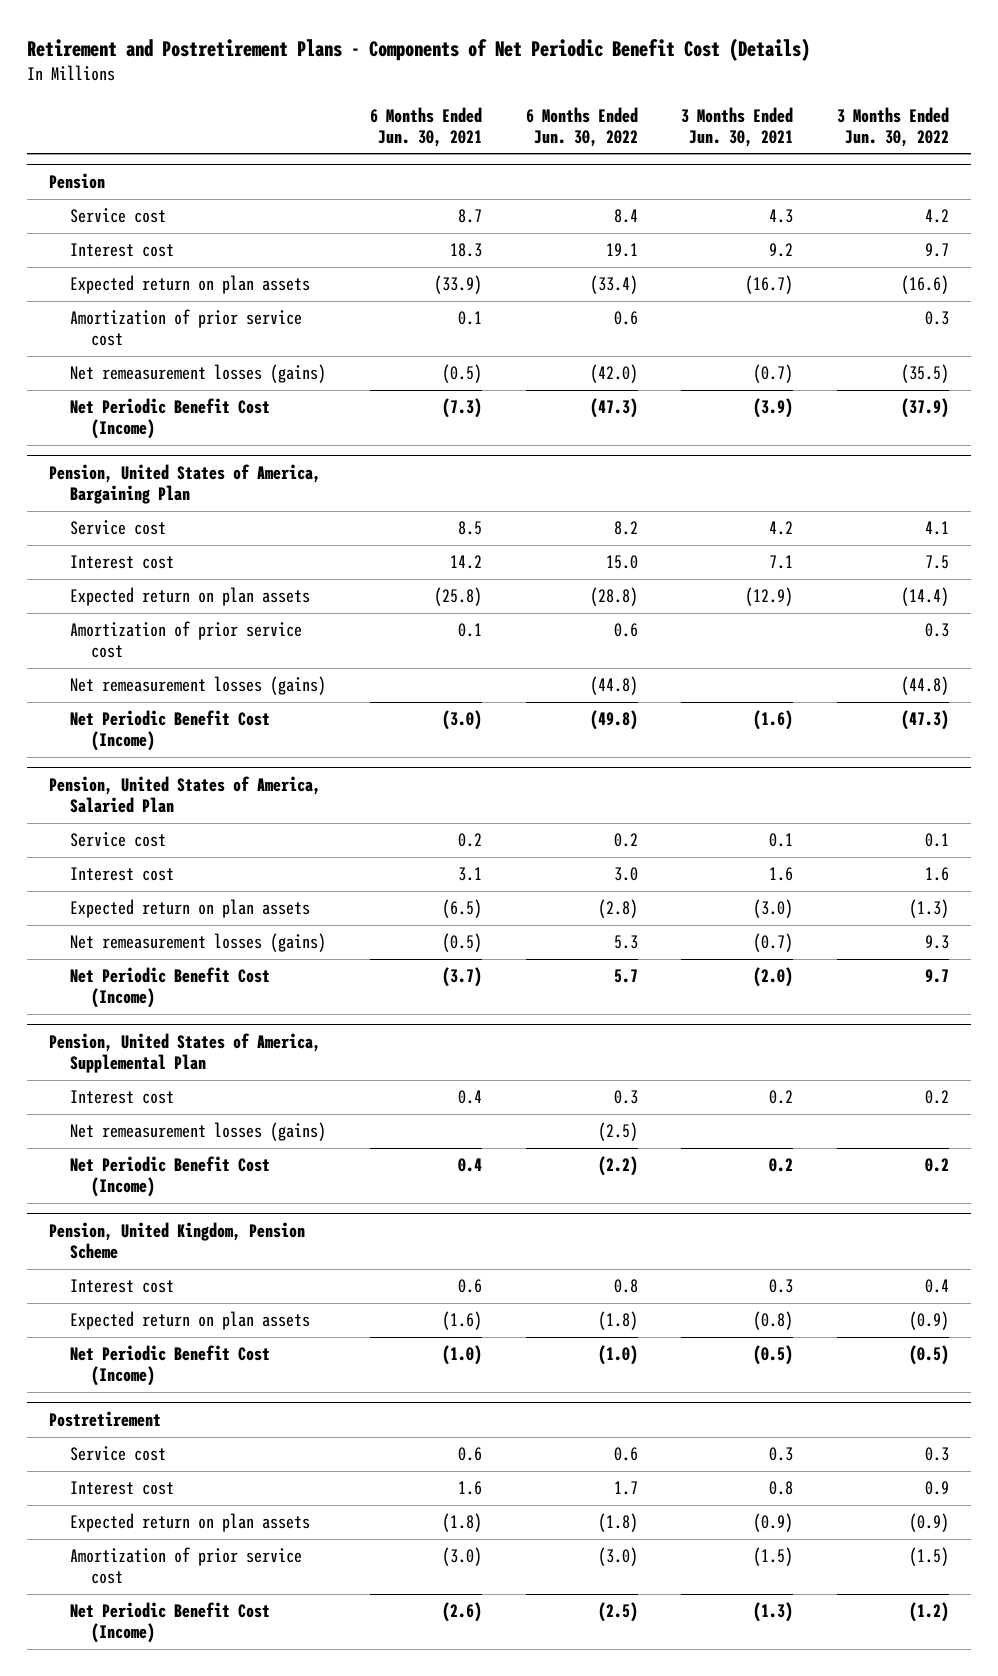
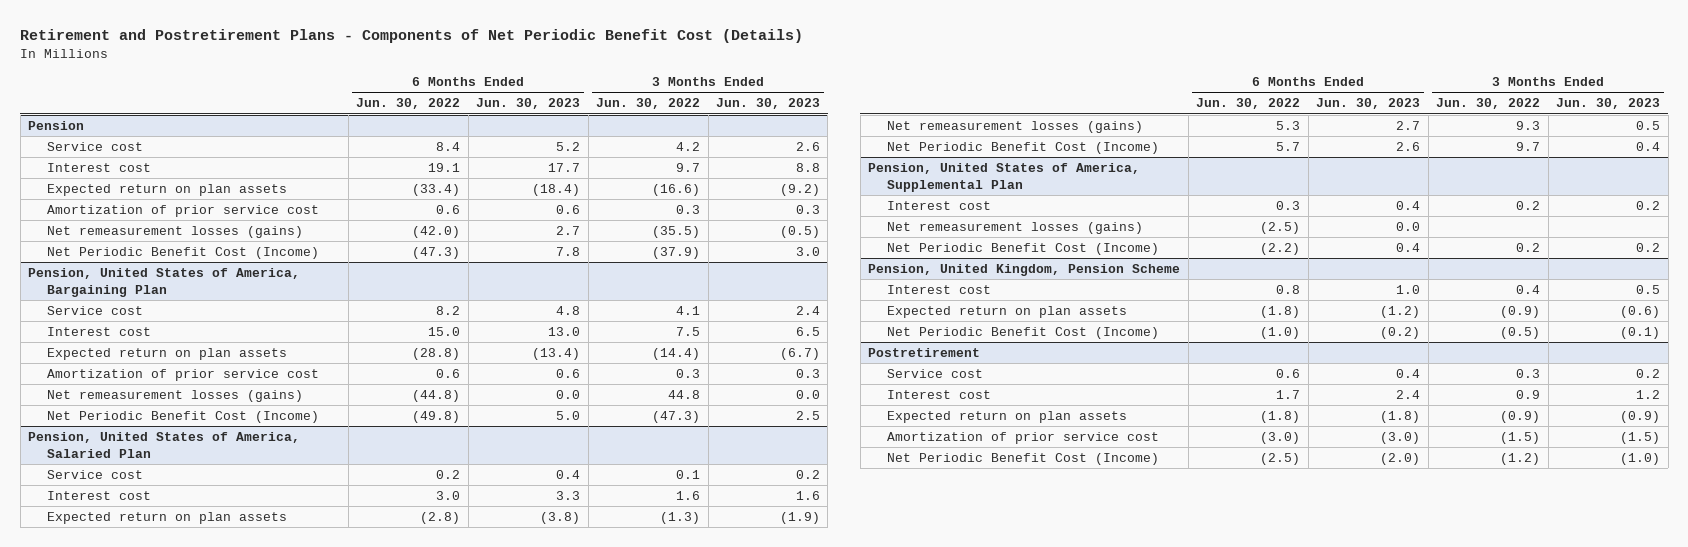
[369,106,482,147] 6 Months Ended Jun. 30, 2021 -> none
[681,106,794,147] 3 Months Ended Jun. 30, 2021 -> none
none -> [476,98,581,110] Jun. 30, 2023
none -> [716,98,821,110] Jun. 30, 2023
[901,676,950,696] (44.8) -> [668,390,701,400] 44.8

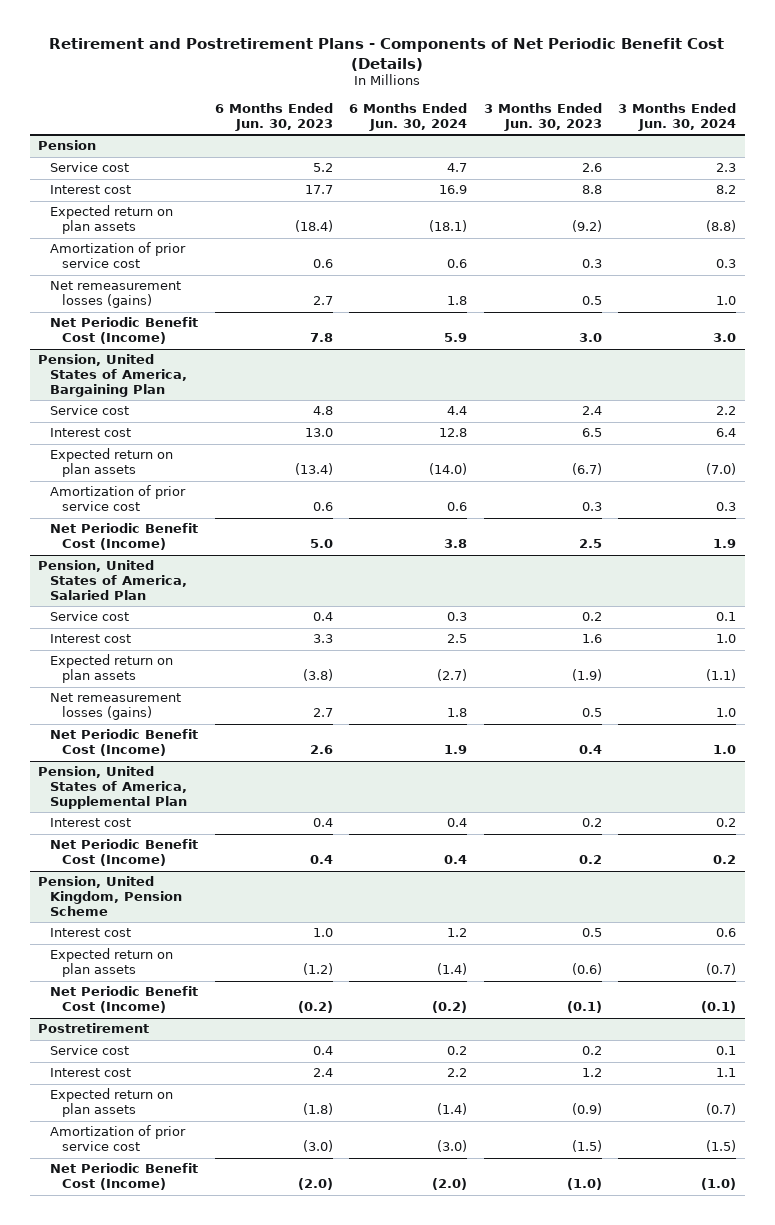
[356,98,461,110] Jun. 30, 2022 -> none
[596,98,701,110] Jun. 30, 2022 -> none
none -> [349,103,468,131] 6 Months Ended Jun. 30, 2024
none -> [618,103,737,131] 3 Months Ended Jun. 30, 2024
[780,226,821,239] (0.5) -> [581,296,602,306] 0.5
[47,390,304,403] Net remeasurement losses (gains) -> none
[887,222,1144,235] Net remeasurement losses (gains) -> none

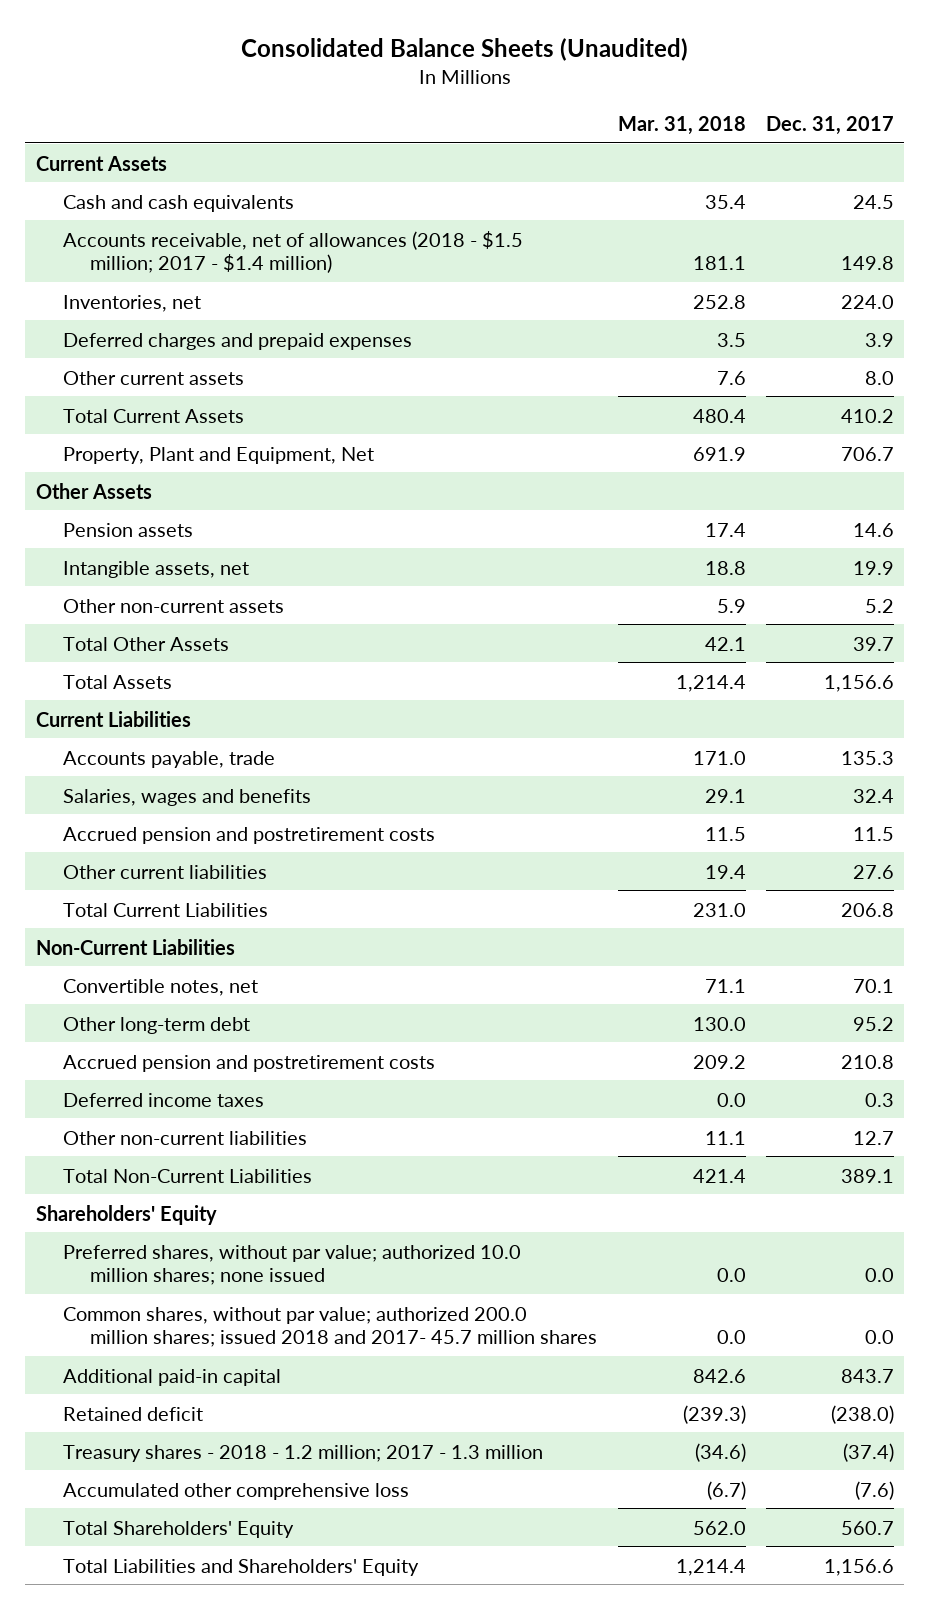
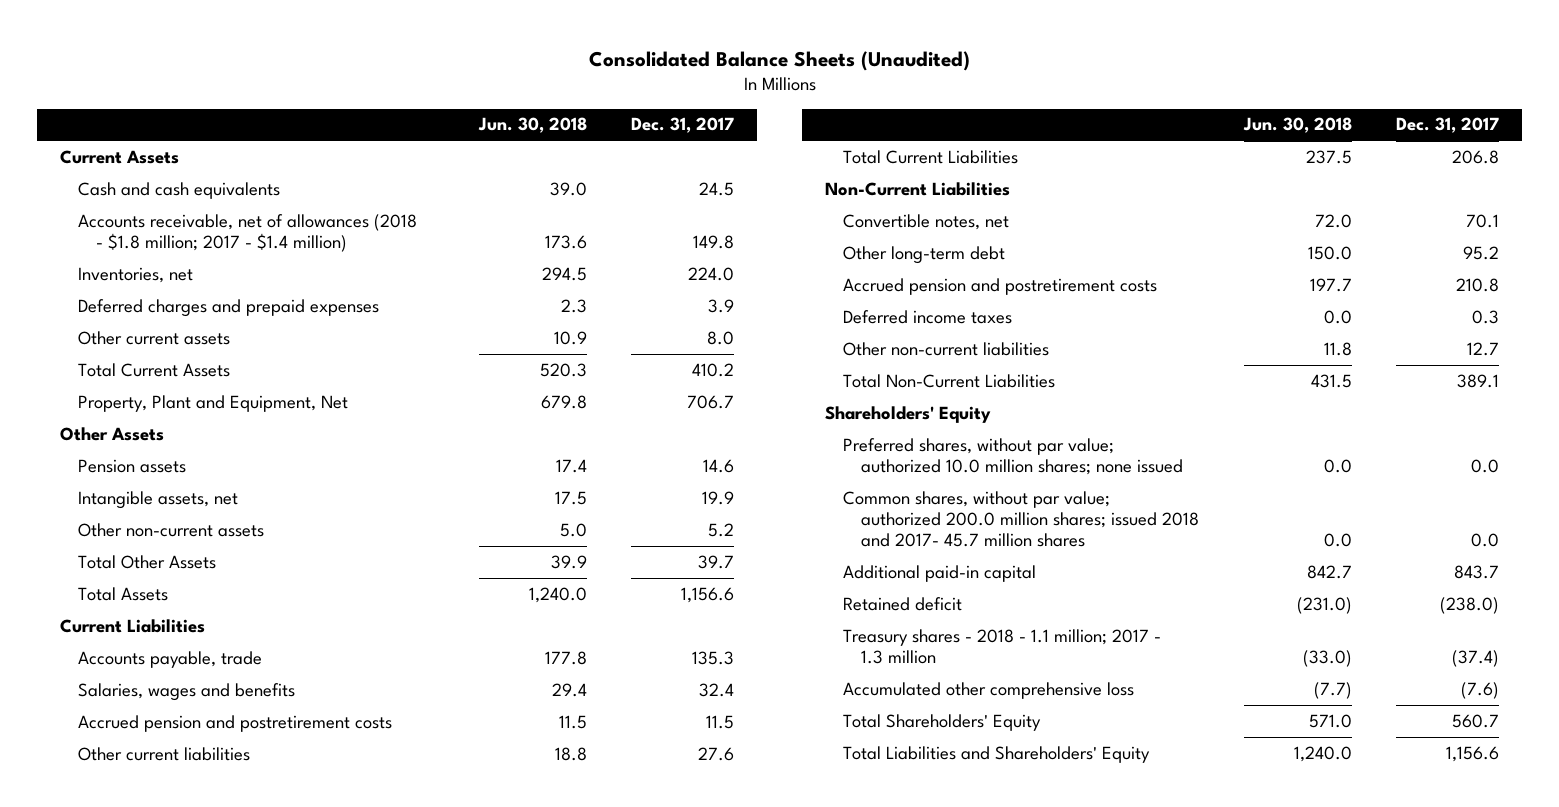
[617,115,746,135] Mar. 31, 2018 -> none
none -> [477,117,587,134] Jun. 30, 2018
[62,230,523,274] Accounts receivable, net of allowances (2018 - $1.5 million; 2017 - $1.4 million) -> [77,213,417,253] Accounts receivable, net of allowances (2018 - $1.8 million; 2017 - $1.4 million)
[62,1444,543,1462] Treasury shares - 2018 - 1.2 million; 2017 - 1.3 million -> [842,628,1161,665] Treasury shares - 2018 - 1.1 million; 2017 - 1.3 million

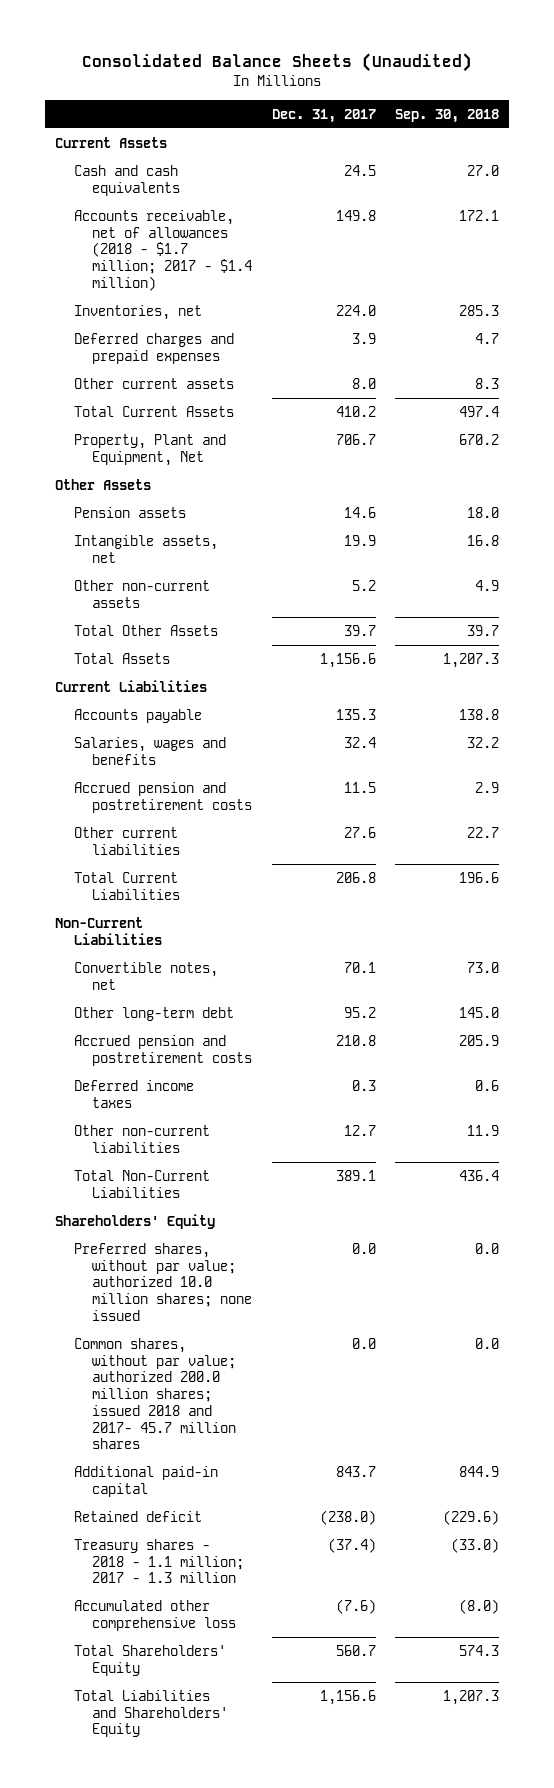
[477,117,587,134] Jun. 30, 2018 -> none
none -> [395,108,500,123] Sep. 30, 2018
[77,213,417,253] Accounts receivable, net of allowances (2018 - $1.8 million; 2017 - $1.4 million) -> [73,209,253,291] Accounts receivable, net of allowances (2018 - $1.7 million; 2017 - $1.4 million)
[77,650,262,668] Accounts payable, trade -> [73,708,202,723] Accounts payable

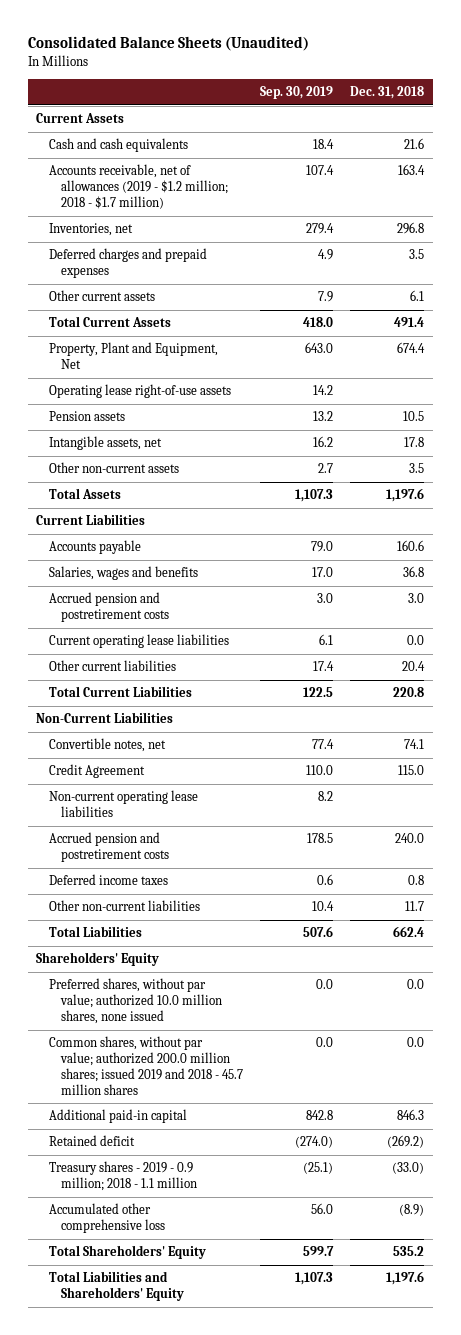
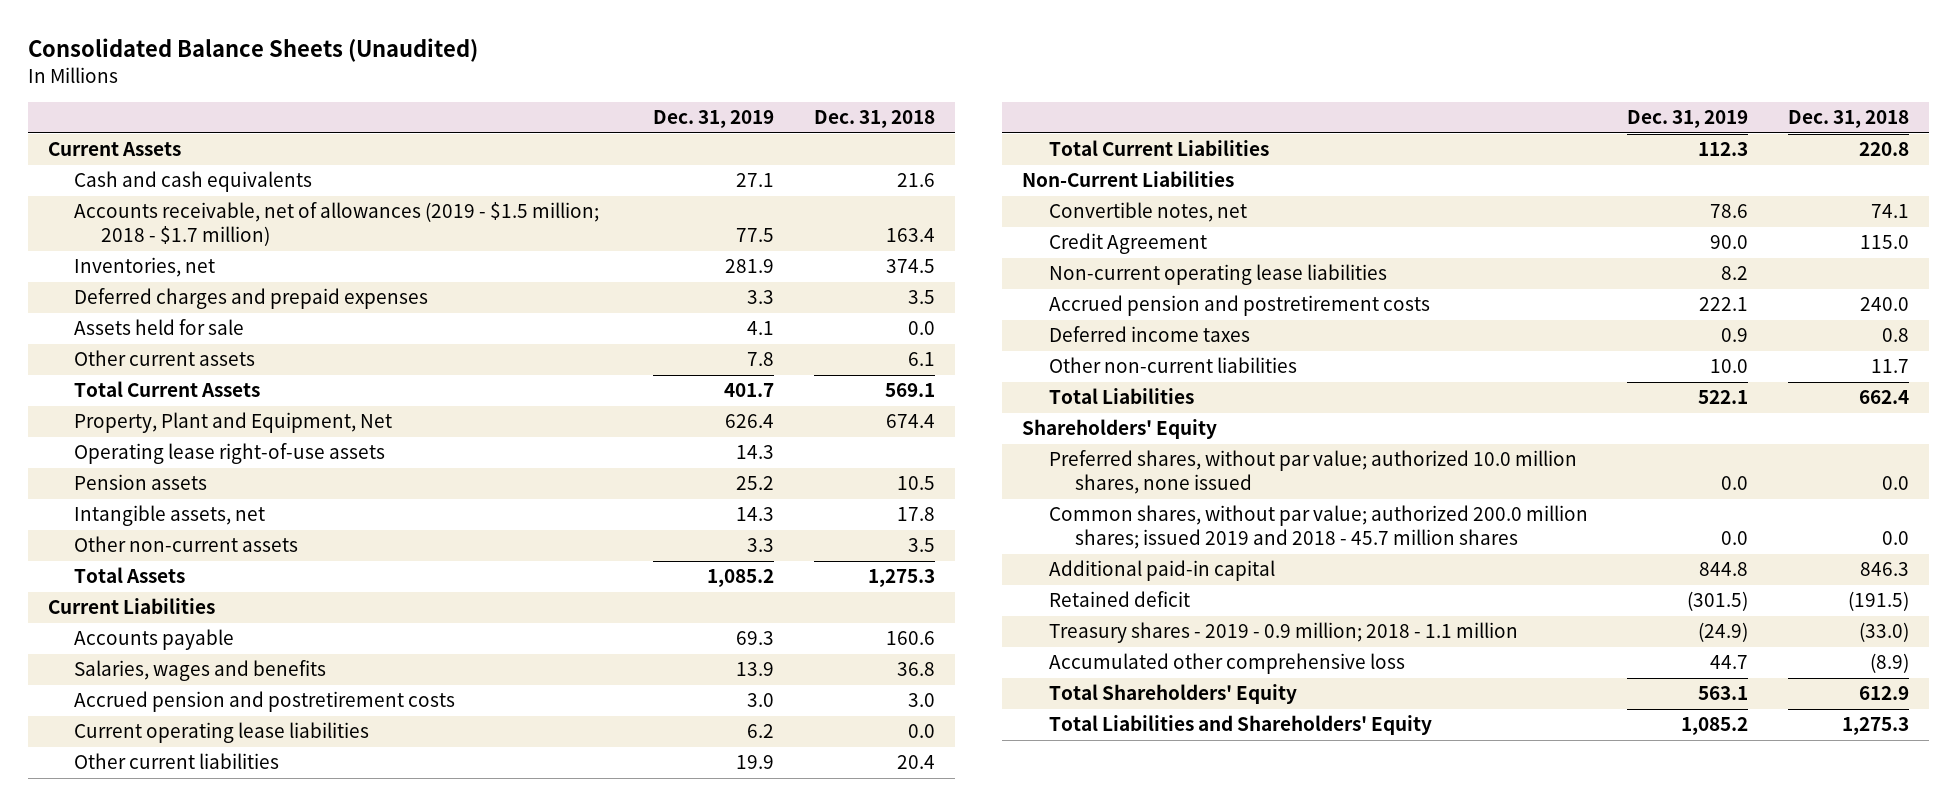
[260,86,334,100] Sep. 30, 2019 -> none
none -> [653,110,775,129] Dec. 31, 2019
[48,164,228,210] Accounts receivable, net of allowances (2019 - $1.2 million; 2018 - $1.7 million) -> [74,202,600,247] Accounts receivable, net of allowances (2019 - $1.5 million; 2018 - $1.7 million)
[397,222,425,235] 296.8 -> [885,259,935,274] 374.5
none -> [74,319,245,336] Assets held for sale
[394,317,425,328] 491.4 -> [884,383,935,398] 569.1
[386,488,425,503] 1,197.6 -> [867,569,935,588] 1,275.3
[387,1135,425,1149] (269.2) -> [1848,591,1910,612] (191.5)
[393,1246,425,1257] 535.2 -> [1859,686,1910,701] 612.9
[386,1271,425,1286] 1,197.6 -> [1842,717,1910,736] 1,275.3

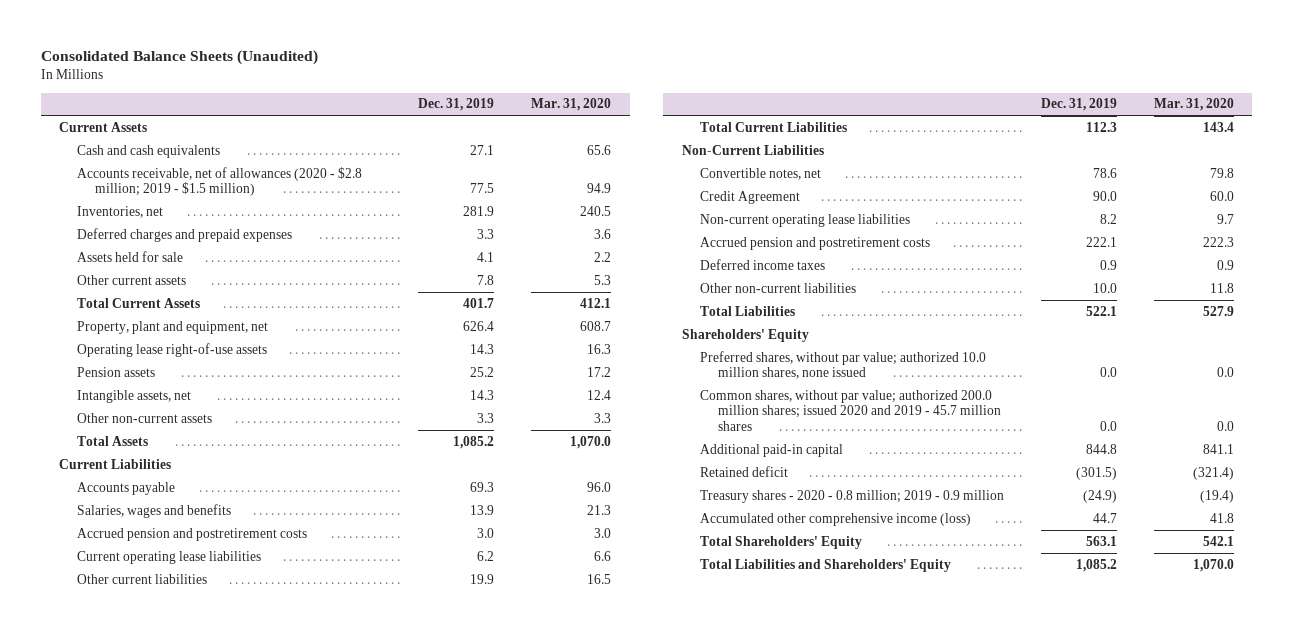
[813,110,935,129] Dec. 31, 2018 -> none
none -> [531,98,612,112] Mar. 31, 2020
[74,202,600,247] Accounts receivable, net of allowances (2019 - $1.5 million; 2018 - $1.7 million) -> [77,166,363,197] Accounts receivable, net of allowances (2020 - $2.8 million; 2019 - $1.5 million)
[74,412,393,434] Property, Plant and Equipment, Net -> [77,320,269,334] Property, plant and equipment, net
[1048,505,1588,550] Common shares, without par value; authorized 200.0 million shares; issued 2019 and 2018 - 45.7 million shares -> [699,389,1001,432] Common shares, without par value; authorized 200.0 million shares; issued 2020 and 2019 - 45.7 million shares
[1048,622,1518,644] Treasury shares - 2019 - 0.9 million; 2018 - 1.1 million -> [699,489,1004,503] Treasury shares - 2020 - 0.8 million; 2019 - 0.9 million
[1048,653,1405,675] Accumulated other comprehensive loss -> [699,512,971,526] Accumulated other comprehensive income (loss)

